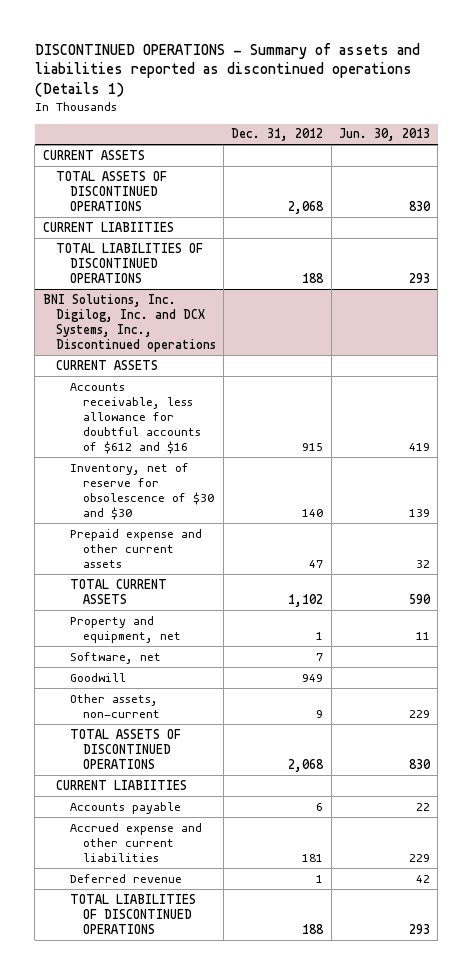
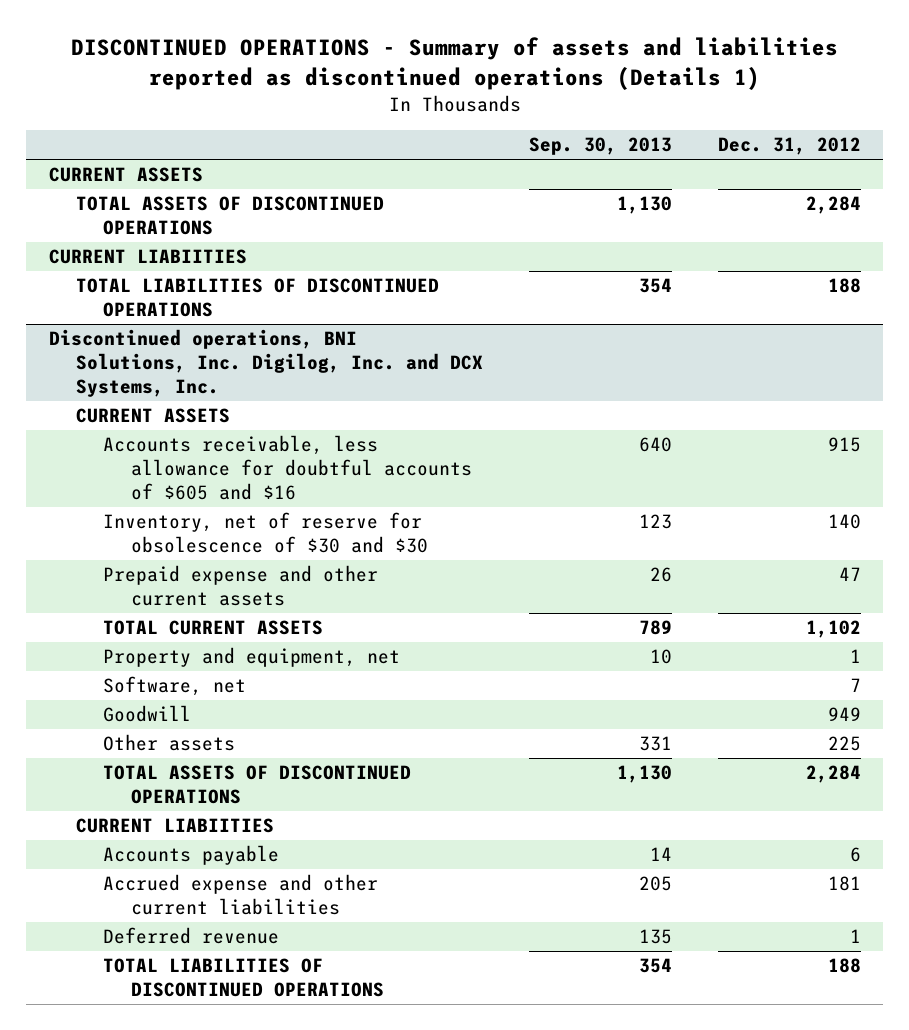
[338,128,430,142] Jun. 30, 2013 -> none
none -> [528,137,672,156] Sep. 30, 2013
[288,200,325,214] 2,068 -> [805,196,861,215] 2,284
[42,293,217,352] BNI Solutions, Inc. Digilog, Inc. and DCX Systems, Inc., Discontinued operations -> [48,329,484,398] Discontinued operations, BNI Solutions, Inc. Digilog, Inc. and DCX Systems, Inc.
[69,382,202,454] Accounts receivable, less allowance for doubtful accounts of $612 and $16 -> [103,435,472,501] Accounts receivable, less allowance for doubtful accounts of $605 and $16
[69,693,161,718] Other assets, non-current -> [103,734,236,752] Other assets
[316,709,324,718] 9 -> [827,736,861,752] 225
[288,758,325,772] 2,068 -> [805,765,861,784] 2,284

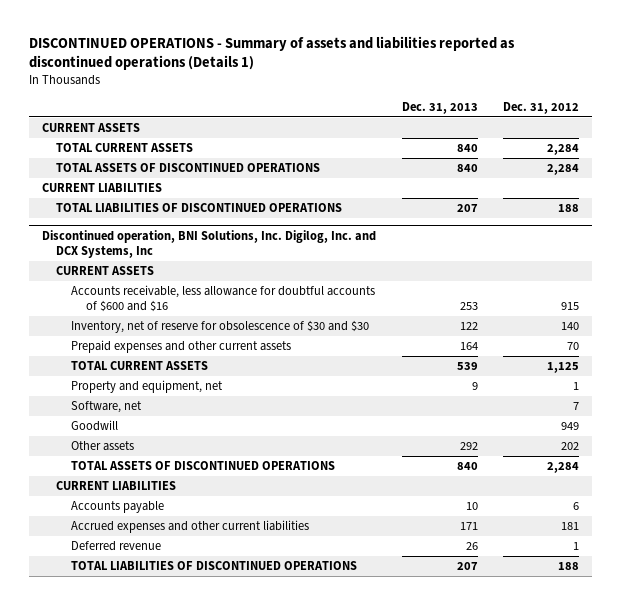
[528,137,672,156] Sep. 30, 2013 -> none
none -> [401,101,478,114] Dec. 31, 2013
none -> [56,143,194,153] TOTAL CURRENT ASSETS
[48,249,247,265] CURRENT LIABIITIES -> [41,183,162,193] CURRENT LIABILITIES
[48,329,484,398] Discontinued operations, BNI Solutions, Inc. Digilog, Inc. and DCX Systems, Inc. -> [41,229,376,258] Discontinued operation, BNI Solutions, Inc. Digilog, Inc. and DCX Systems, Inc
[103,435,472,501] Accounts receivable, less allowance for doubtful accounts of $605 and $16 -> [71,285,376,313] Accounts receivable, less allowance for doubtful accounts of $600 and $16
[103,565,379,607] Prepaid expense and other current assets -> [71,340,292,354] Prepaid expenses and other current assets
[838,567,861,582] 47 -> [567,342,580,351] 70
[805,620,861,639] 1,102 -> [547,362,580,374] 1,125
[827,736,861,752] 225 -> [561,442,580,451] 202
[76,818,275,834] CURRENT LIABIITIES -> [56,481,177,491] CURRENT LIABILITIES
[103,874,379,916] Accrued expense and other current liabilities -> [71,520,310,534] Accrued expenses and other current liabilities

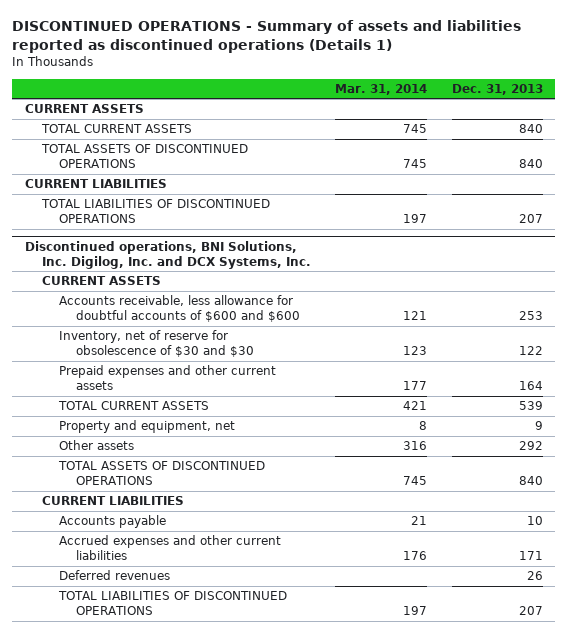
[503,101,580,114] Dec. 31, 2012 -> none
none -> [335,83,428,95] Mar. 31, 2014
[41,229,376,258] Discontinued operation, BNI Solutions, Inc. Digilog, Inc. and DCX Systems, Inc -> [24,240,311,269] Discontinued operations, BNI Solutions, Inc. Digilog, Inc. and DCX Systems, Inc.
[71,285,376,313] Accounts receivable, less allowance for doubtful accounts of $600 and $16 -> [59,295,301,323] Accounts receivable, less allowance for doubtful accounts of $600 and $600
[71,401,143,414] Software, net -> none
[71,420,119,432] Goodwill -> none
[71,541,162,552] Deferred revenue -> [59,570,171,581] Deferred revenues

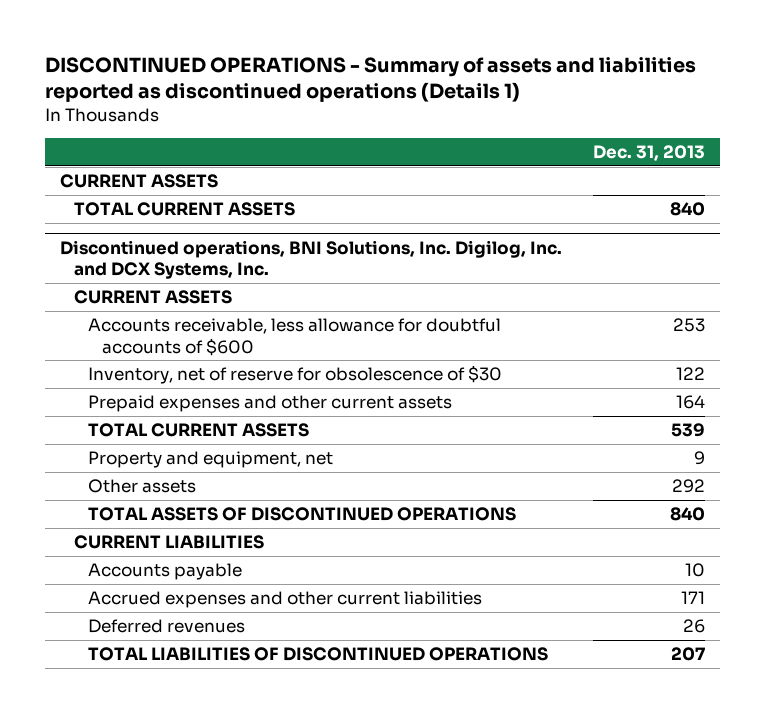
[335,83,428,95] Mar. 31, 2014 -> none
[40,144,248,169] TOTAL ASSETS OF DISCONTINUED OPERATIONS -> none
[24,179,167,189] CURRENT LIABILITIES -> none
[40,199,270,224] TOTAL LIABILITIES OF DISCONTINUED OPERATIONS -> none
[59,295,301,323] Accounts receivable, less allowance for doubtful accounts of $600 and $600 -> [88,318,502,356] Accounts receivable, less allowance for doubtful accounts of $600
[59,330,255,358] Inventory, net of reserve for obsolescence of $30 and $30 -> [88,365,503,385] Inventory, net of reserve for obsolescence of $30

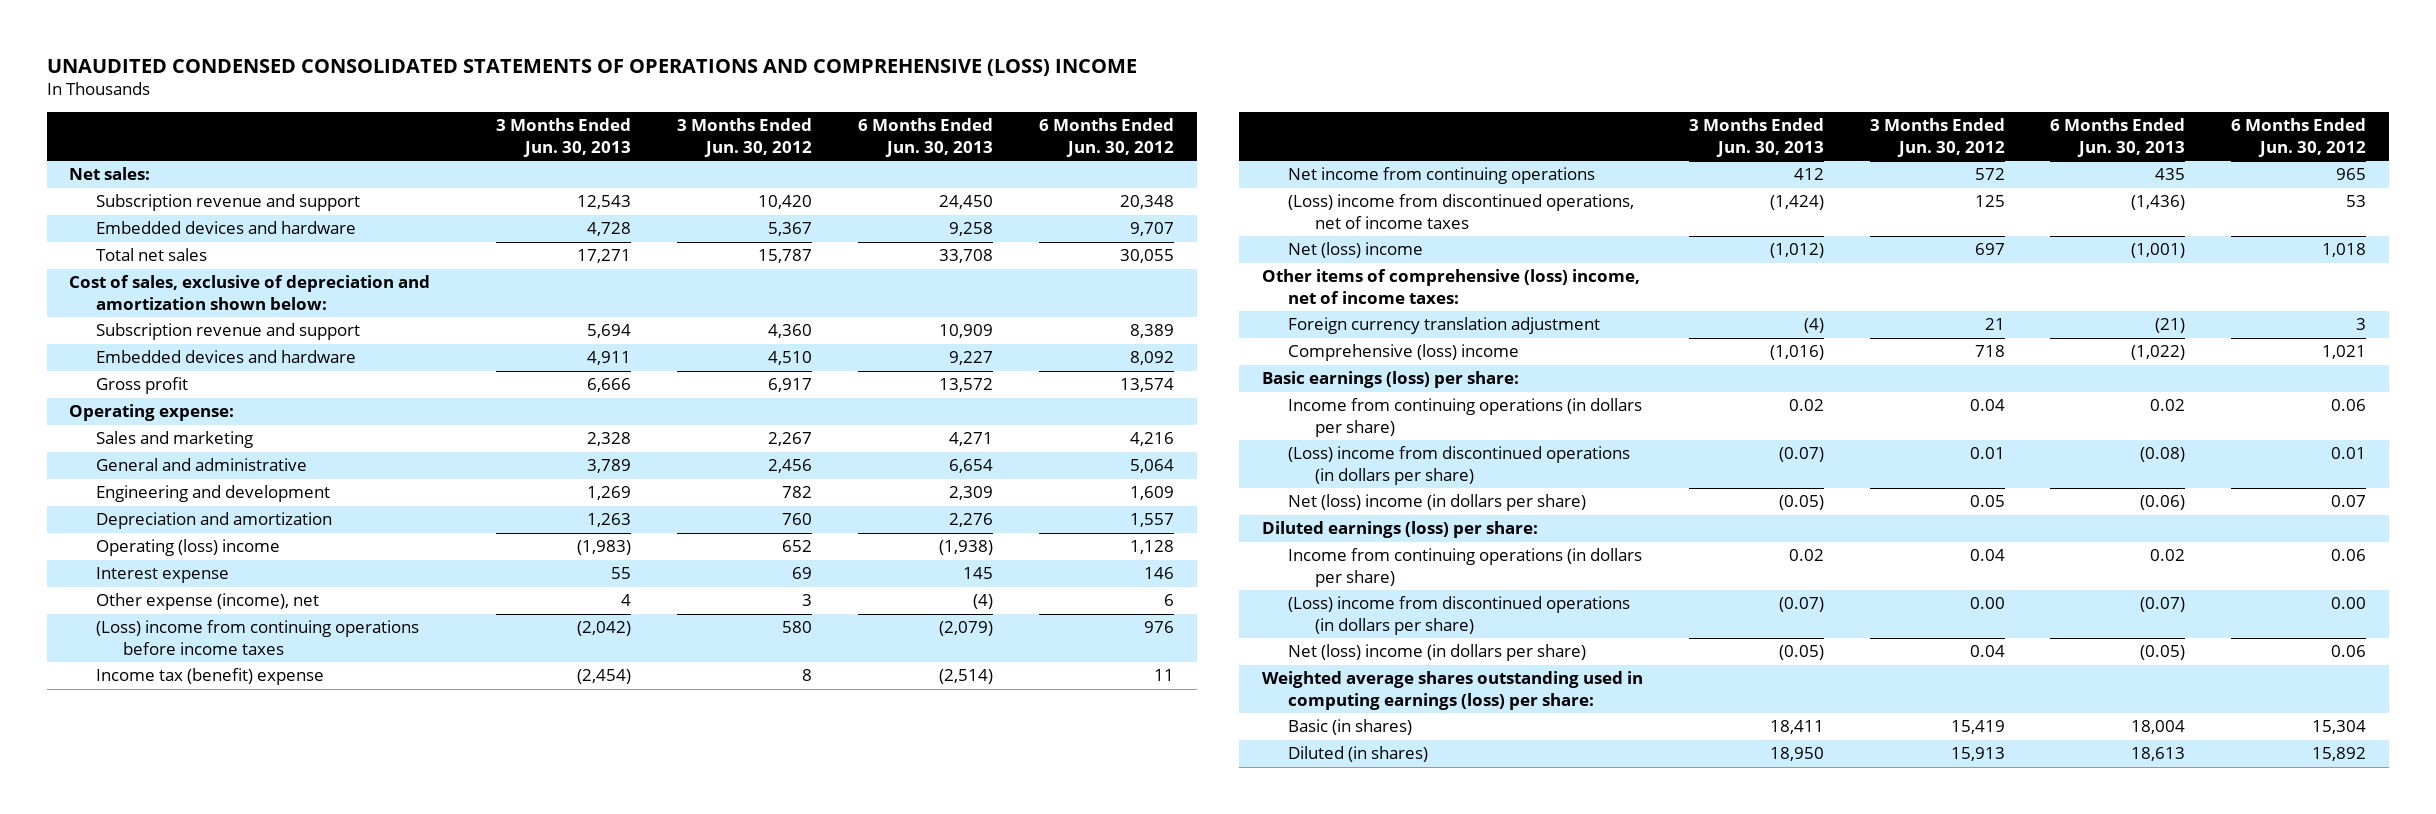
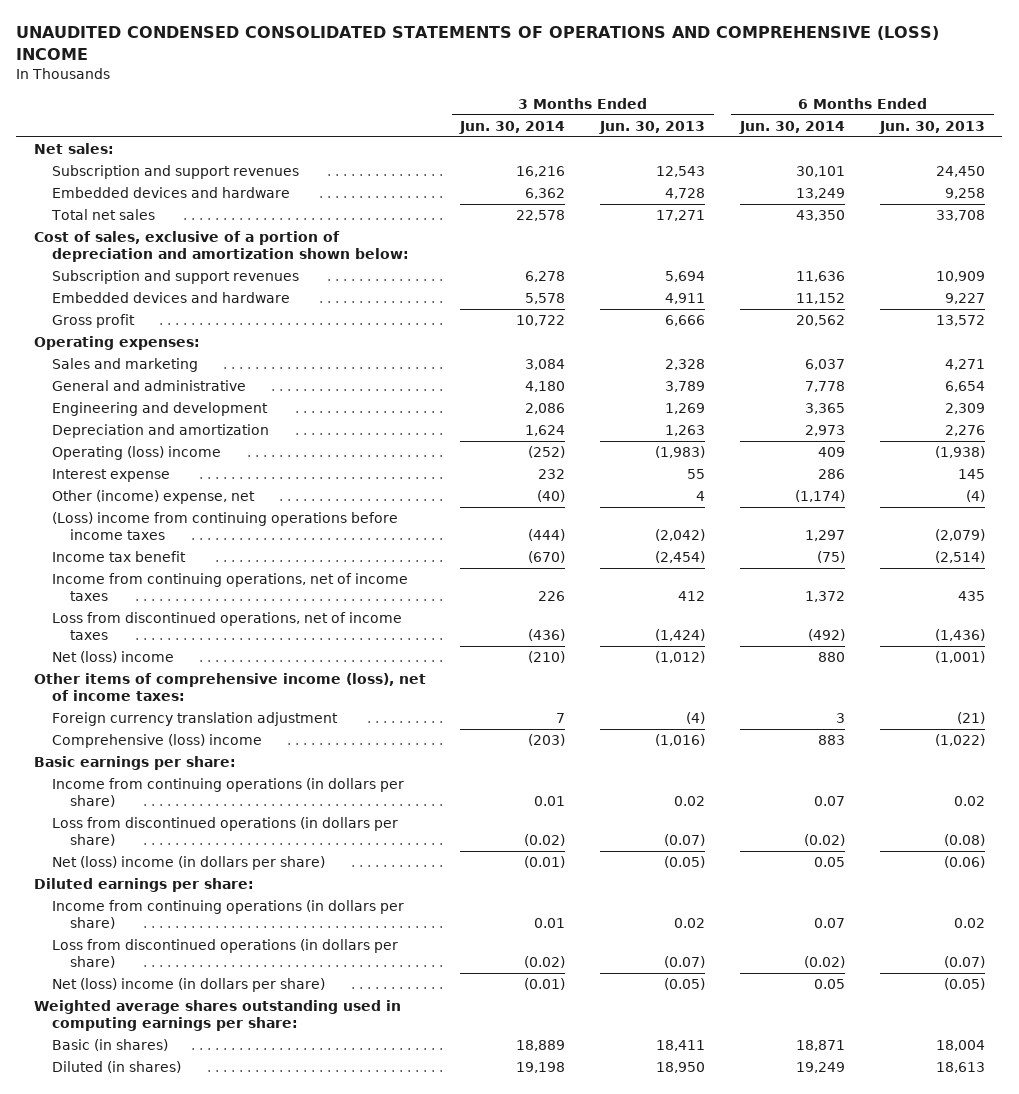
[677,118,813,157] 3 Months Ended Jun. 30, 2012 -> none
[1038,118,1174,157] 6 Months Ended Jun. 30, 2012 -> none
none -> [459,120,566,134] Jun. 30, 2014
none -> [739,120,846,134] Jun. 30, 2014
[96,194,361,212] Subscription revenue and support -> [52,165,300,180] Subscription and support revenues
[69,275,431,310] Cost of sales, exclusive of depreciation and amortization shown below: -> [33,231,410,262] Cost of sales, exclusive of a portion of depreciation and amortization shown below:
[96,323,361,341] Subscription revenue and support -> [52,270,300,285] Subscription and support revenues
[69,404,235,422] Operating expense: -> [33,336,200,351] Operating expenses:
[96,593,320,611] Other expense (income), net -> [52,490,256,505] Other (income) expense, net
[96,668,325,686] Income tax (benefit) expense -> [52,551,187,563] Income tax benefit
[1288,167,1596,185] Net income from continuing operations -> [52,573,409,601] Income from continuing operations, net of income taxes
[1288,194,1635,229] (Loss) income from discontinued operations, net of income taxes -> [52,612,403,640] Loss from discontinued operations, net of income taxes
[1261,269,1640,304] Other items of comprehensive (loss) income, net of income taxes: -> [33,673,426,701] Other items of comprehensive income (loss), net of income taxes:
[1261,371,1519,389] Basic earnings (loss) per share: -> [33,756,236,771] Basic earnings per share:
[1288,446,1631,485] (Loss) income from discontinued operations (in dollars per share) -> [52,817,399,846] Loss from discontinued operations (in dollars per share)
[1261,521,1538,539] Diluted earnings (loss) per share: -> [33,878,254,893] Diluted earnings per share:
[1288,596,1631,635] (Loss) income from discontinued operations (in dollars per share) -> [52,939,399,968] Loss from discontinued operations (in dollars per share)
[1261,671,1643,710] Weighted average shares outstanding used in computing earnings (loss) per share: -> [33,1000,401,1031] Weighted average shares outstanding used in computing earnings per share:

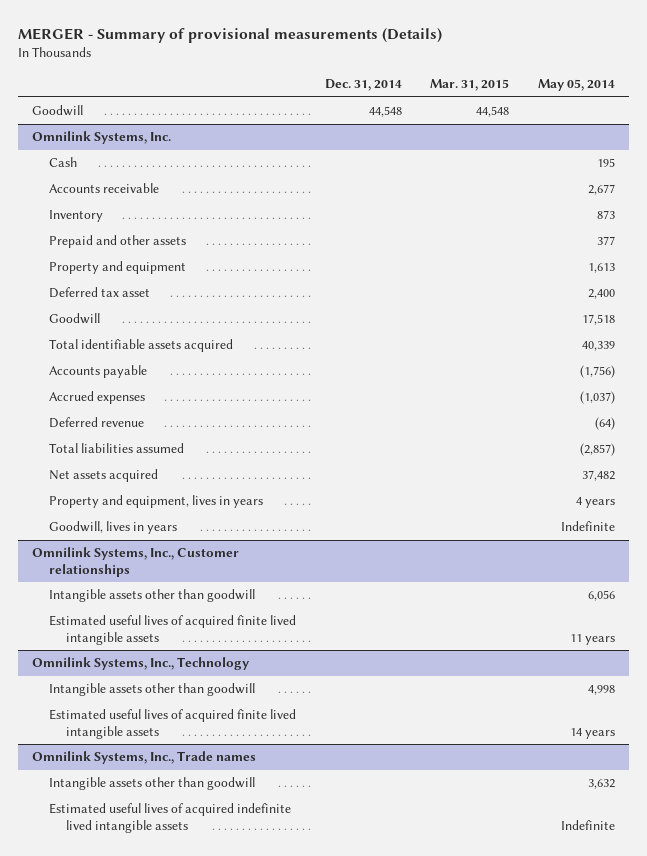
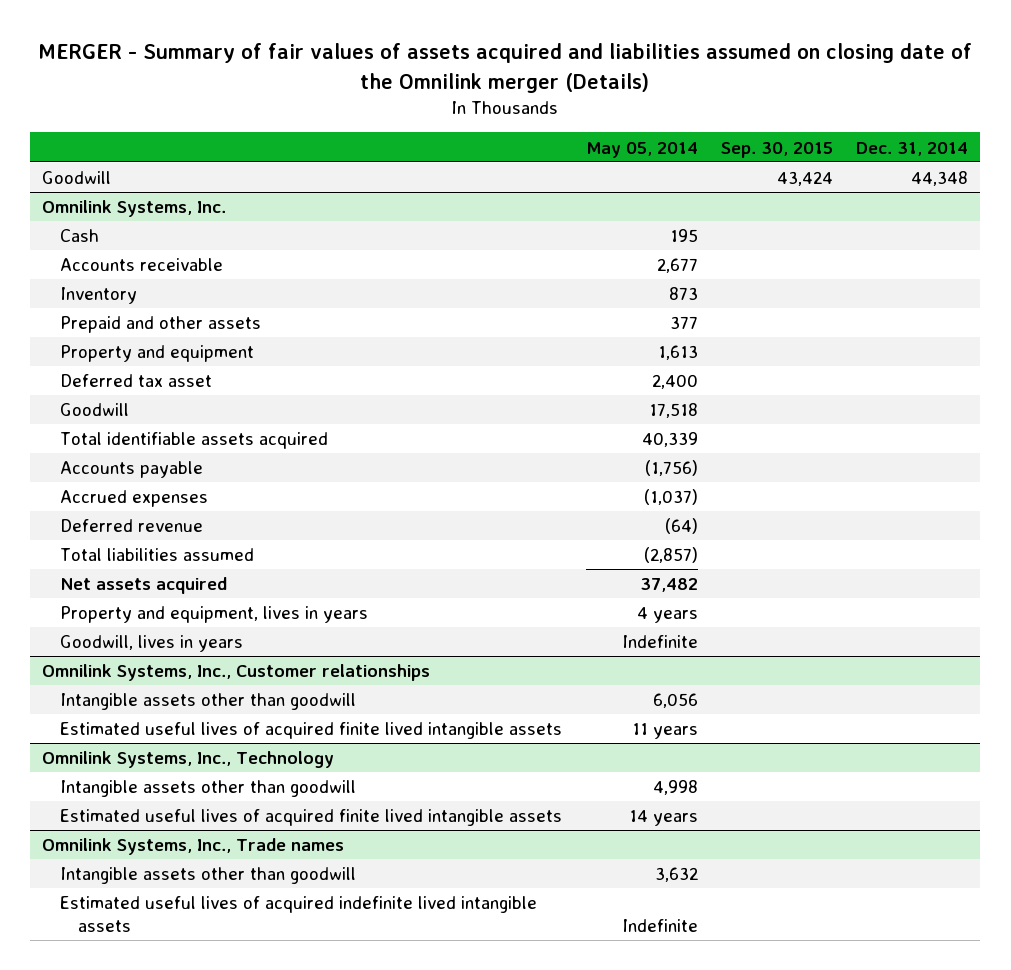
[17,28,442,44] MERGER - Summary of provisional measurements (Details) -> [38,43,973,93] MERGER - Summary of fair values of assets acquired and liabilities assumed on closing date of the Omnilink merger (Details)
[430,79,510,92] Mar. 31, 2015 -> none
none -> [720,141,833,158] Sep. 30, 2015
[368,106,402,118] 44,548 -> [911,171,969,187] 44,348

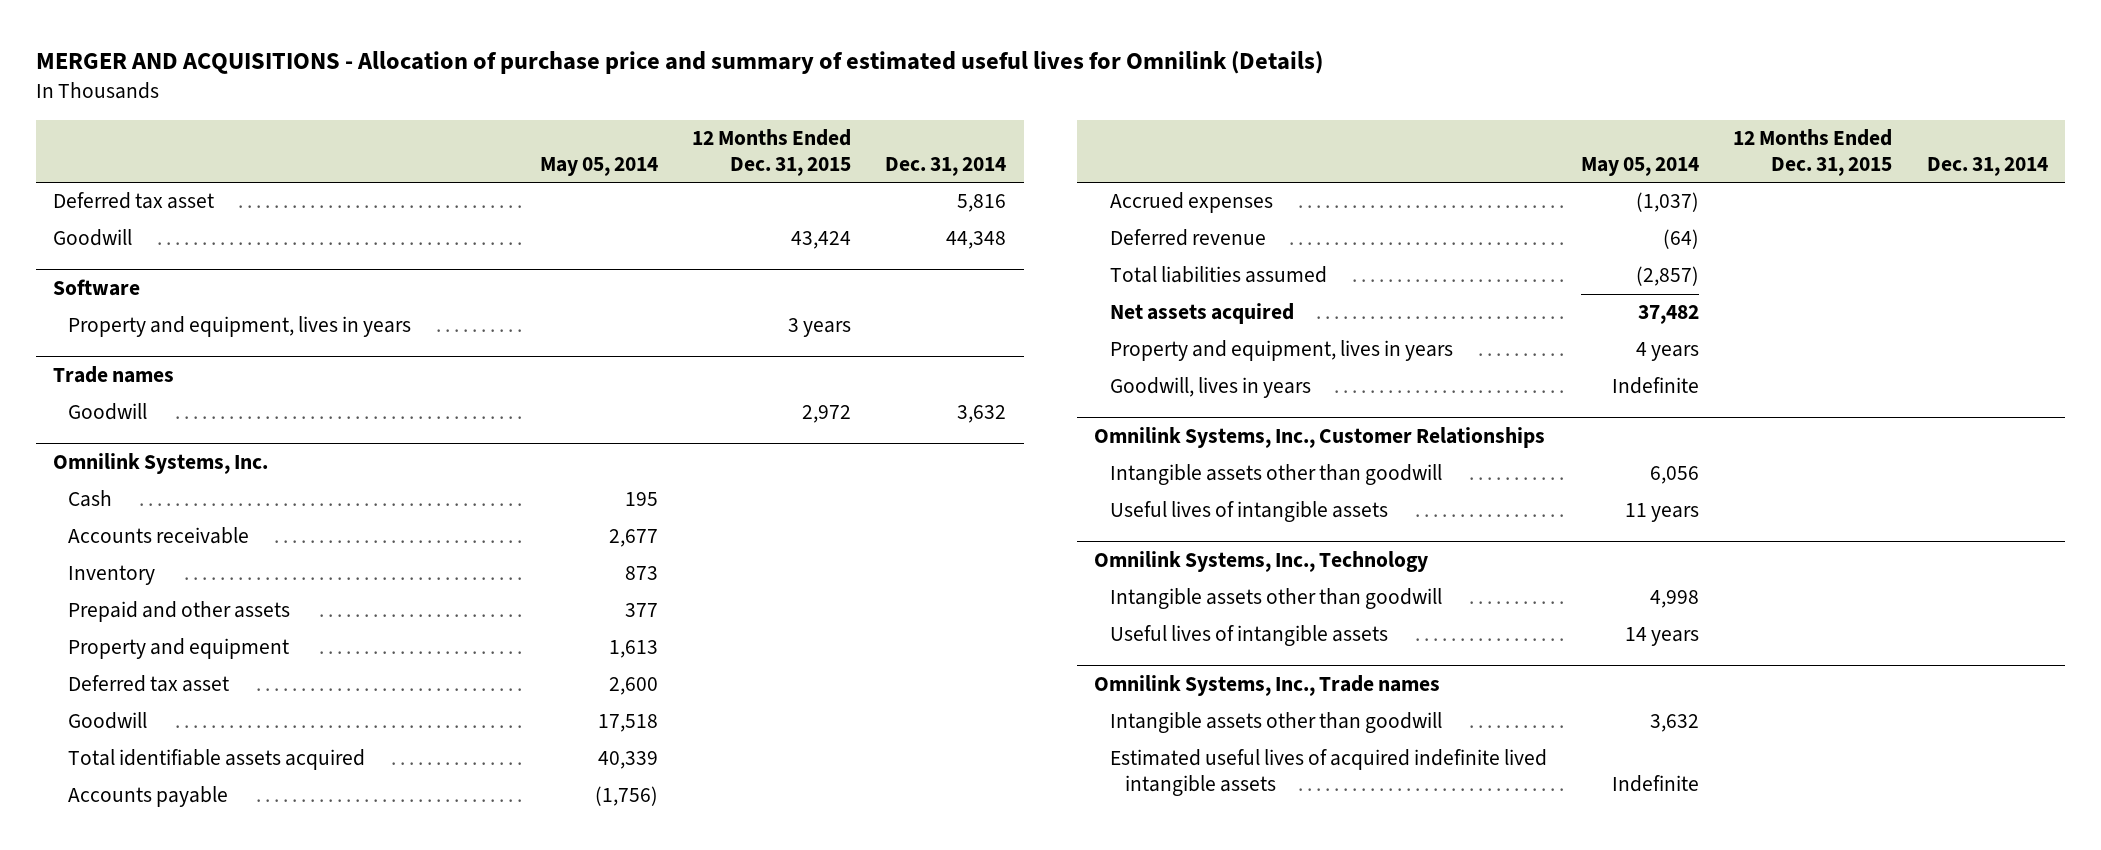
[38,43,973,93] MERGER - Summary of fair values of assets acquired and liabilities assumed on closing date of the Omnilink merger (Details) -> [35,51,1323,75] MERGER AND ACQUISITIONS - Allocation of purchase price and summary of estimated useful lives for Omnilink (Details)
[720,141,833,158] Sep. 30, 2015 -> none
none -> [692,129,852,176] 12 Months Ended Dec. 31, 2015
none -> [53,192,215,210] Deferred tax asset
none -> [53,279,141,297] Software
none -> [68,316,412,338] Property and equipment, lives in years
none -> [53,366,175,384] Trade names
none -> [68,403,148,421] Goodwill
[651,374,698,390] 2,400 -> [608,677,658,696] 2,600
[42,664,431,682] Omnilink Systems, Inc., Customer relationships -> [1094,427,1546,449] Omnilink Systems, Inc., Customer Relationships
[60,722,563,740] Estimated useful lives of acquired finite lived intangible assets -> [1109,501,1388,523] Useful lives of intangible assets
[60,809,563,827] Estimated useful lives of acquired finite lived intangible assets -> [1109,625,1388,647] Useful lives of intangible assets

